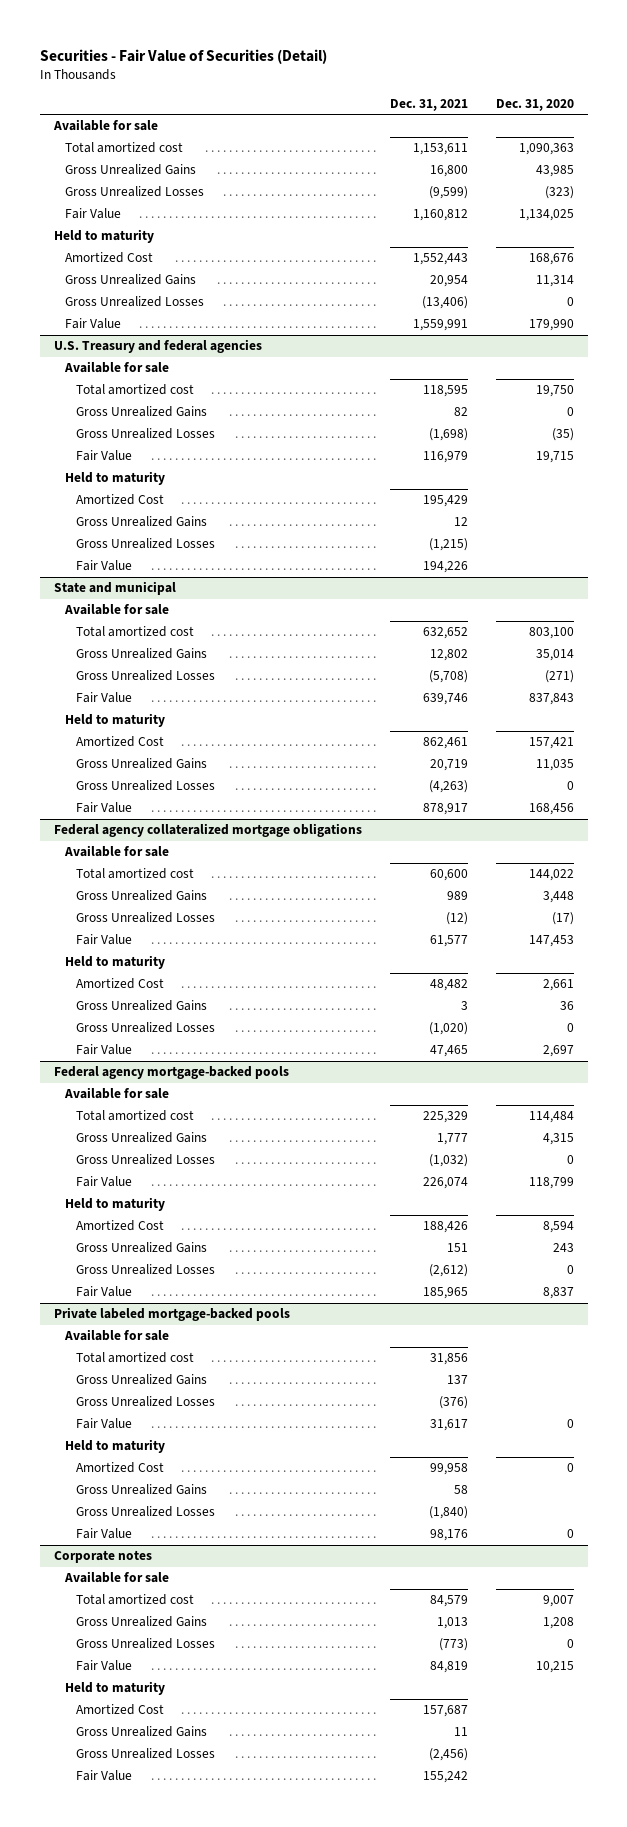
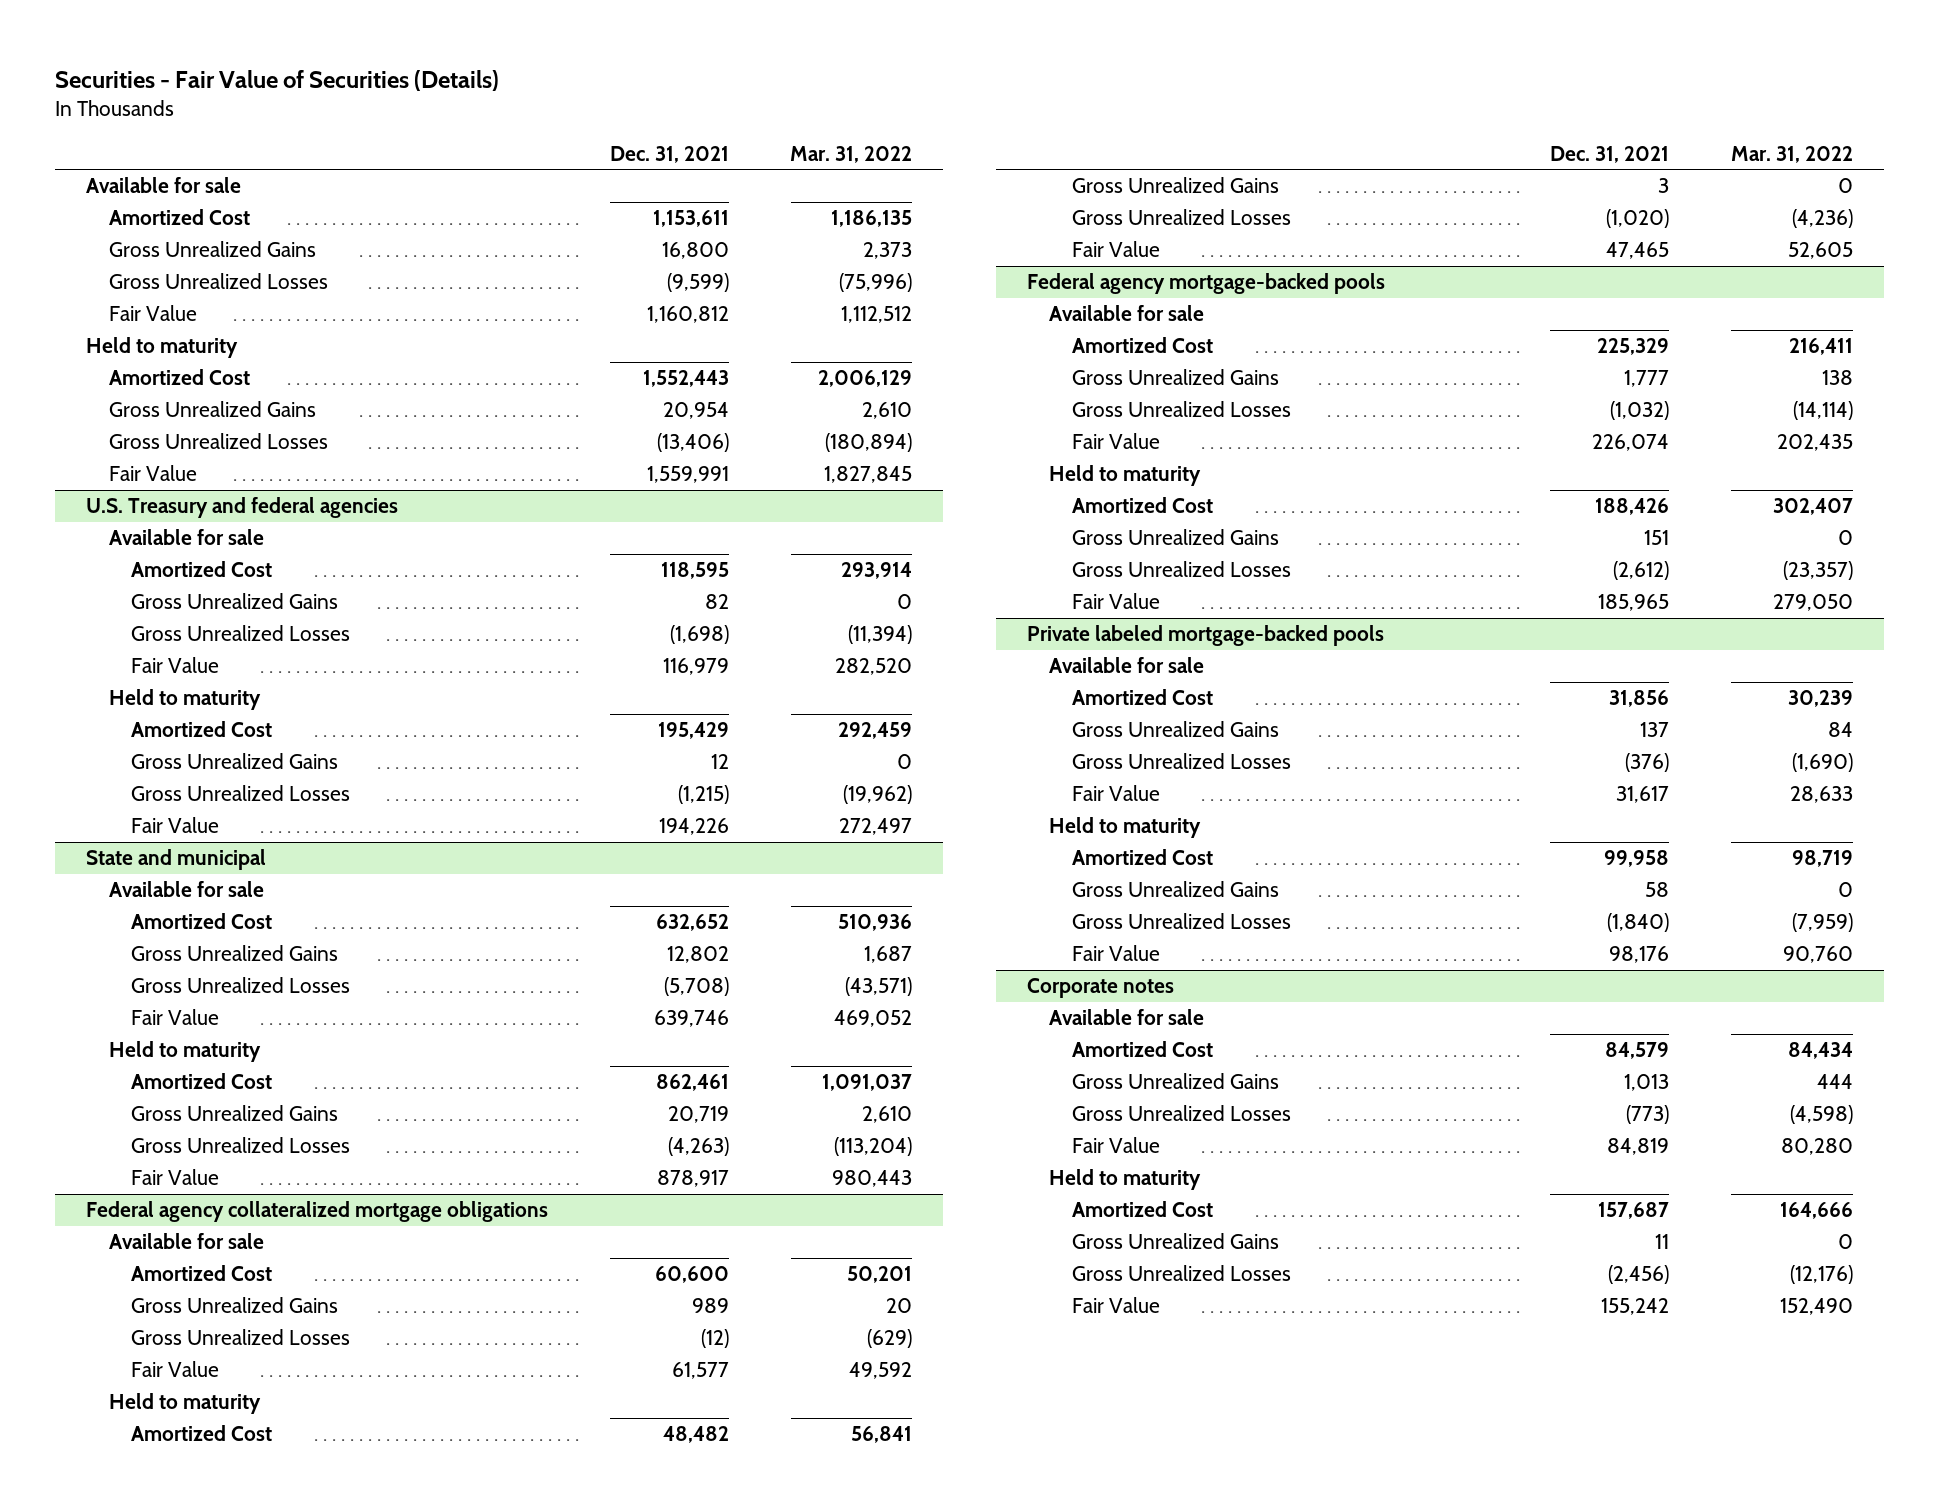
[39,48,327,64] Securities - Fair Value of Securities (Detail) -> [55,69,500,91] Securities - Fair Value of Securities (Details)
[495,98,574,111] Dec. 31, 2020 -> none
none -> [790,145,913,163] Mar. 31, 2022
[64,142,183,154] Total amortized cost -> [108,209,250,226] Amortized Cost
[75,384,194,396] Total amortized cost -> [131,561,273,578] Amortized Cost
[75,626,194,638] Total amortized cost -> [131,913,273,930] Amortized Cost
[75,868,194,880] Total amortized cost -> [131,1265,273,1282] Amortized Cost
[75,1110,194,1122] Total amortized cost -> [1071,337,1213,354] Amortized Cost
[75,1352,194,1364] Total amortized cost -> [1071,689,1213,706] Amortized Cost
[75,1594,194,1606] Total amortized cost -> [1071,1041,1213,1058] Amortized Cost

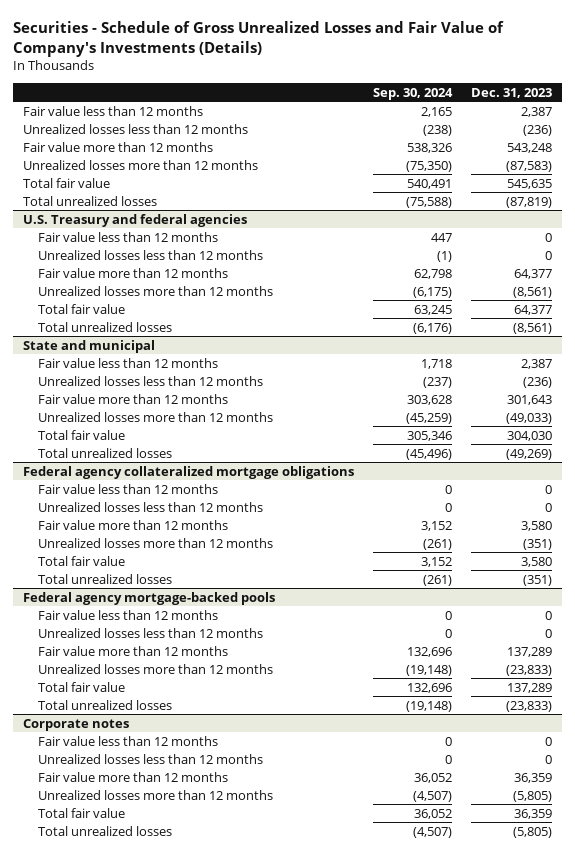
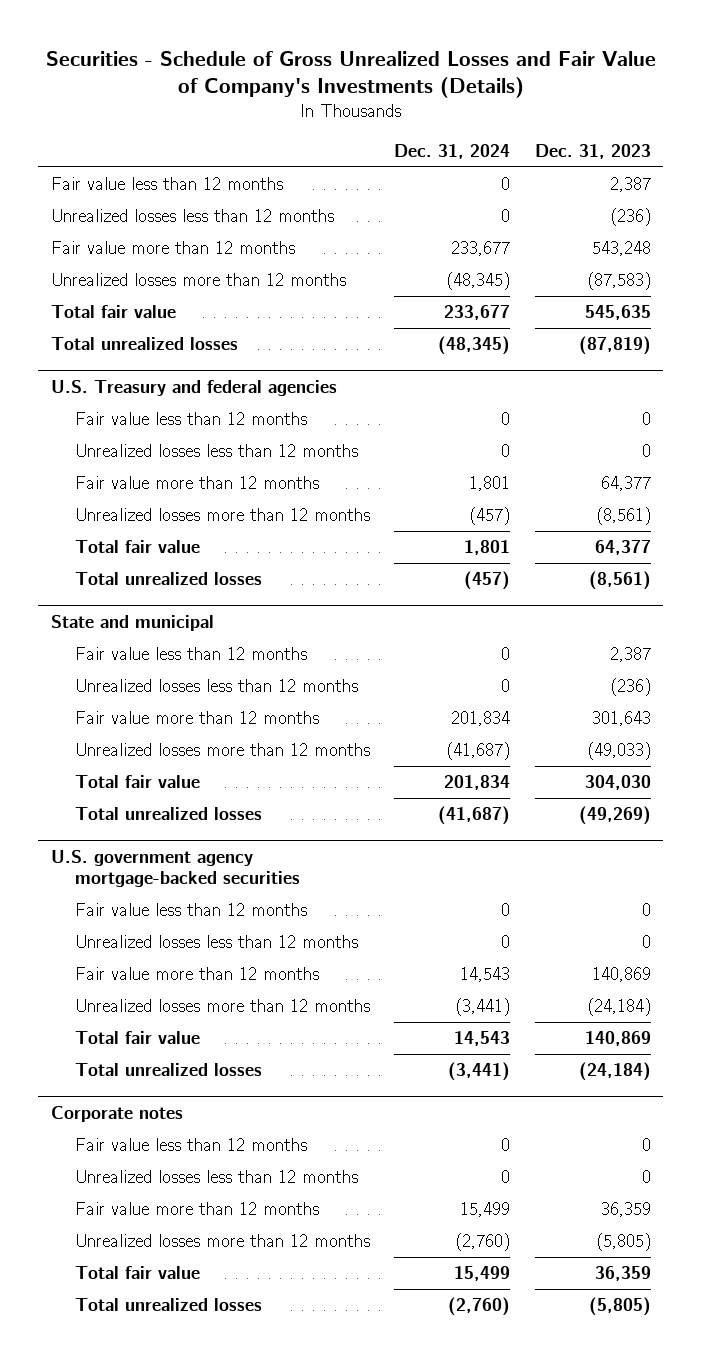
[372,87,453,100] Sep. 30, 2024 -> none
none -> [394,143,511,159] Dec. 31, 2024
[22,465,354,479] Federal agency collateralized mortgage obligations -> none
[38,483,219,494] Fair value less than 12 months -> none
[38,501,264,512] Unrealized losses less than 12 months -> none
[38,519,229,530] Fair value more than 12 months -> none
[38,537,274,548] Unrealized losses more than 12 months -> none
[38,555,126,566] Total fair value -> none
[38,573,173,584] Total unrealized losses -> none
[22,591,275,605] Federal agency mortgage-backed pools -> [50,849,300,887] U.S. government agency mortgage-backed securities
[506,646,552,657] 137,289 -> [591,967,651,983] 140,869
[505,664,552,676] (23,833) -> [586,998,651,1017] (24,184)
[506,682,552,693] 137,289 -> [584,1031,651,1047] 140,869
[505,700,552,712] (23,833) -> [578,1062,651,1082] (24,184)

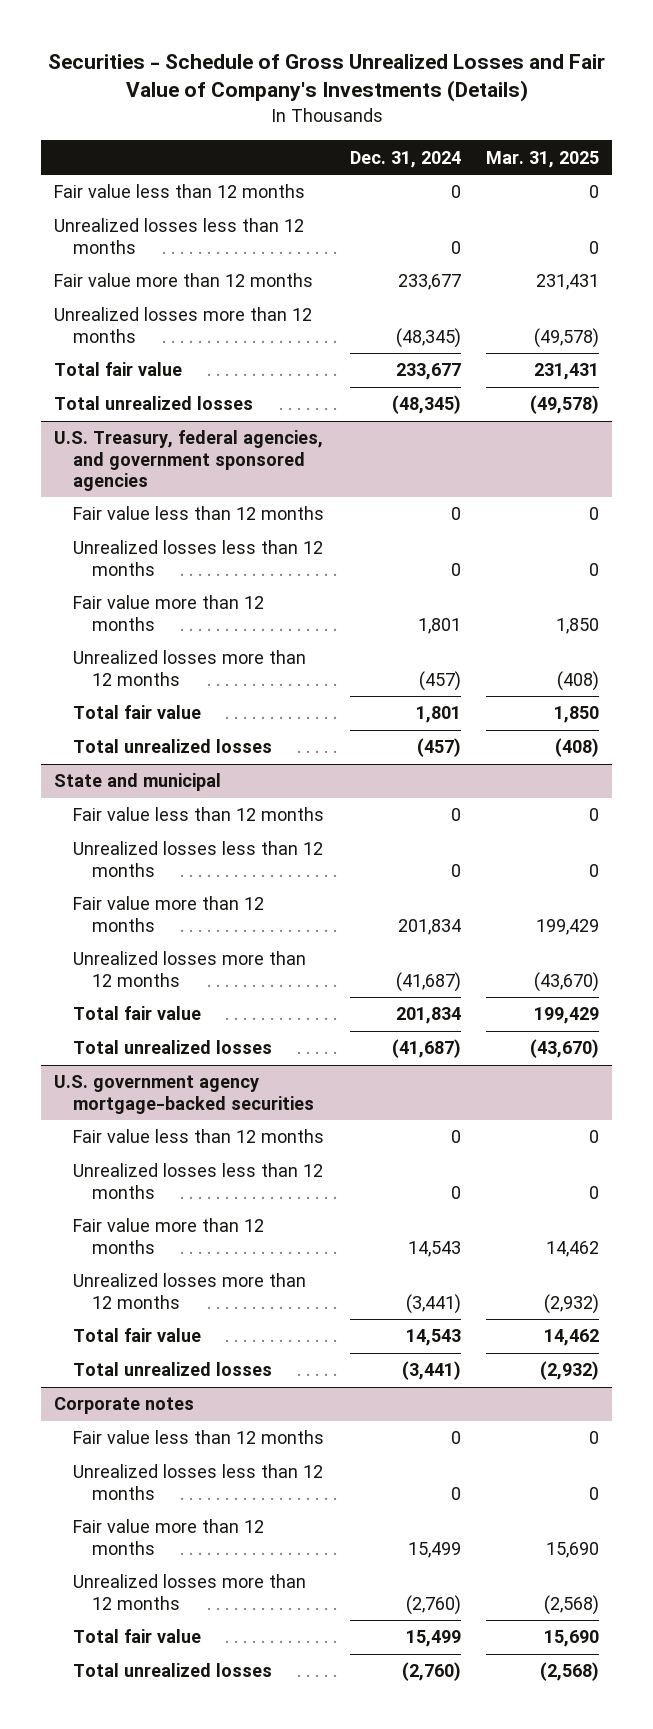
[534,143,651,159] Dec. 31, 2023 -> none
none -> [486,150,600,168] Mar. 31, 2025
[50,379,337,396] U.S. Treasury and federal agencies -> [53,430,323,491] U.S. Treasury, federal agencies, and government sponsored agencies

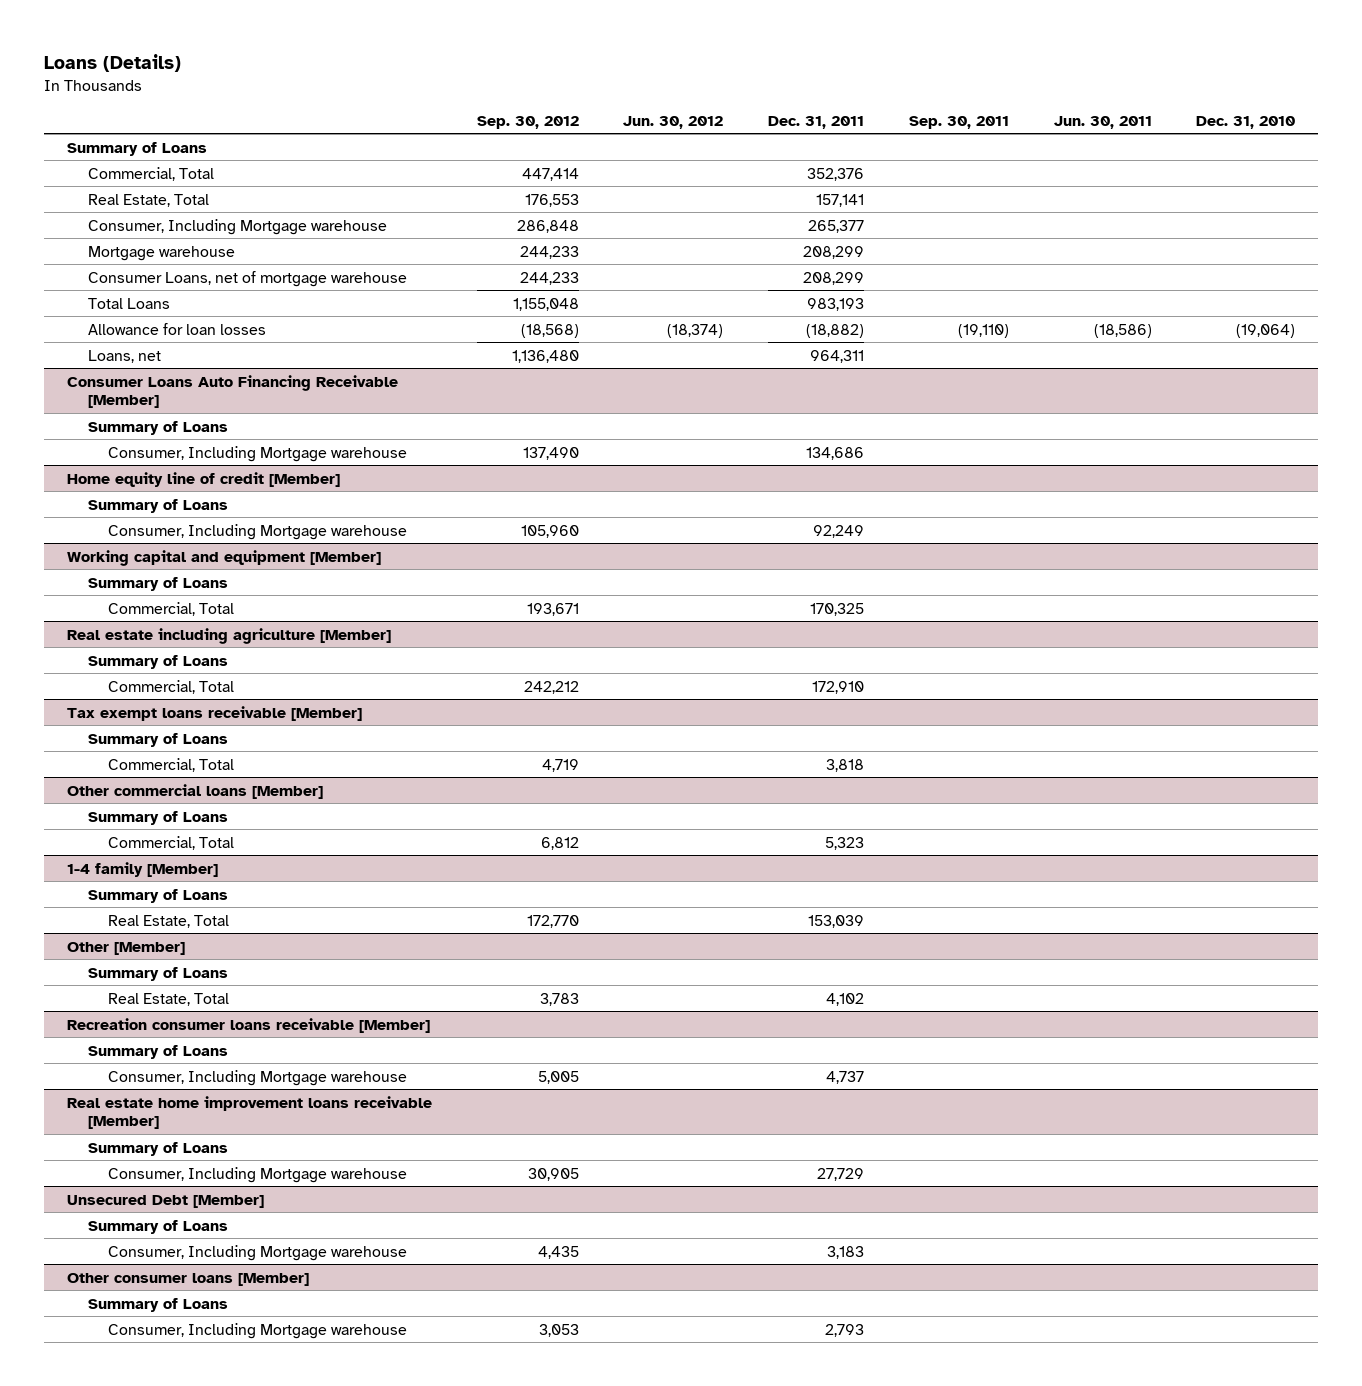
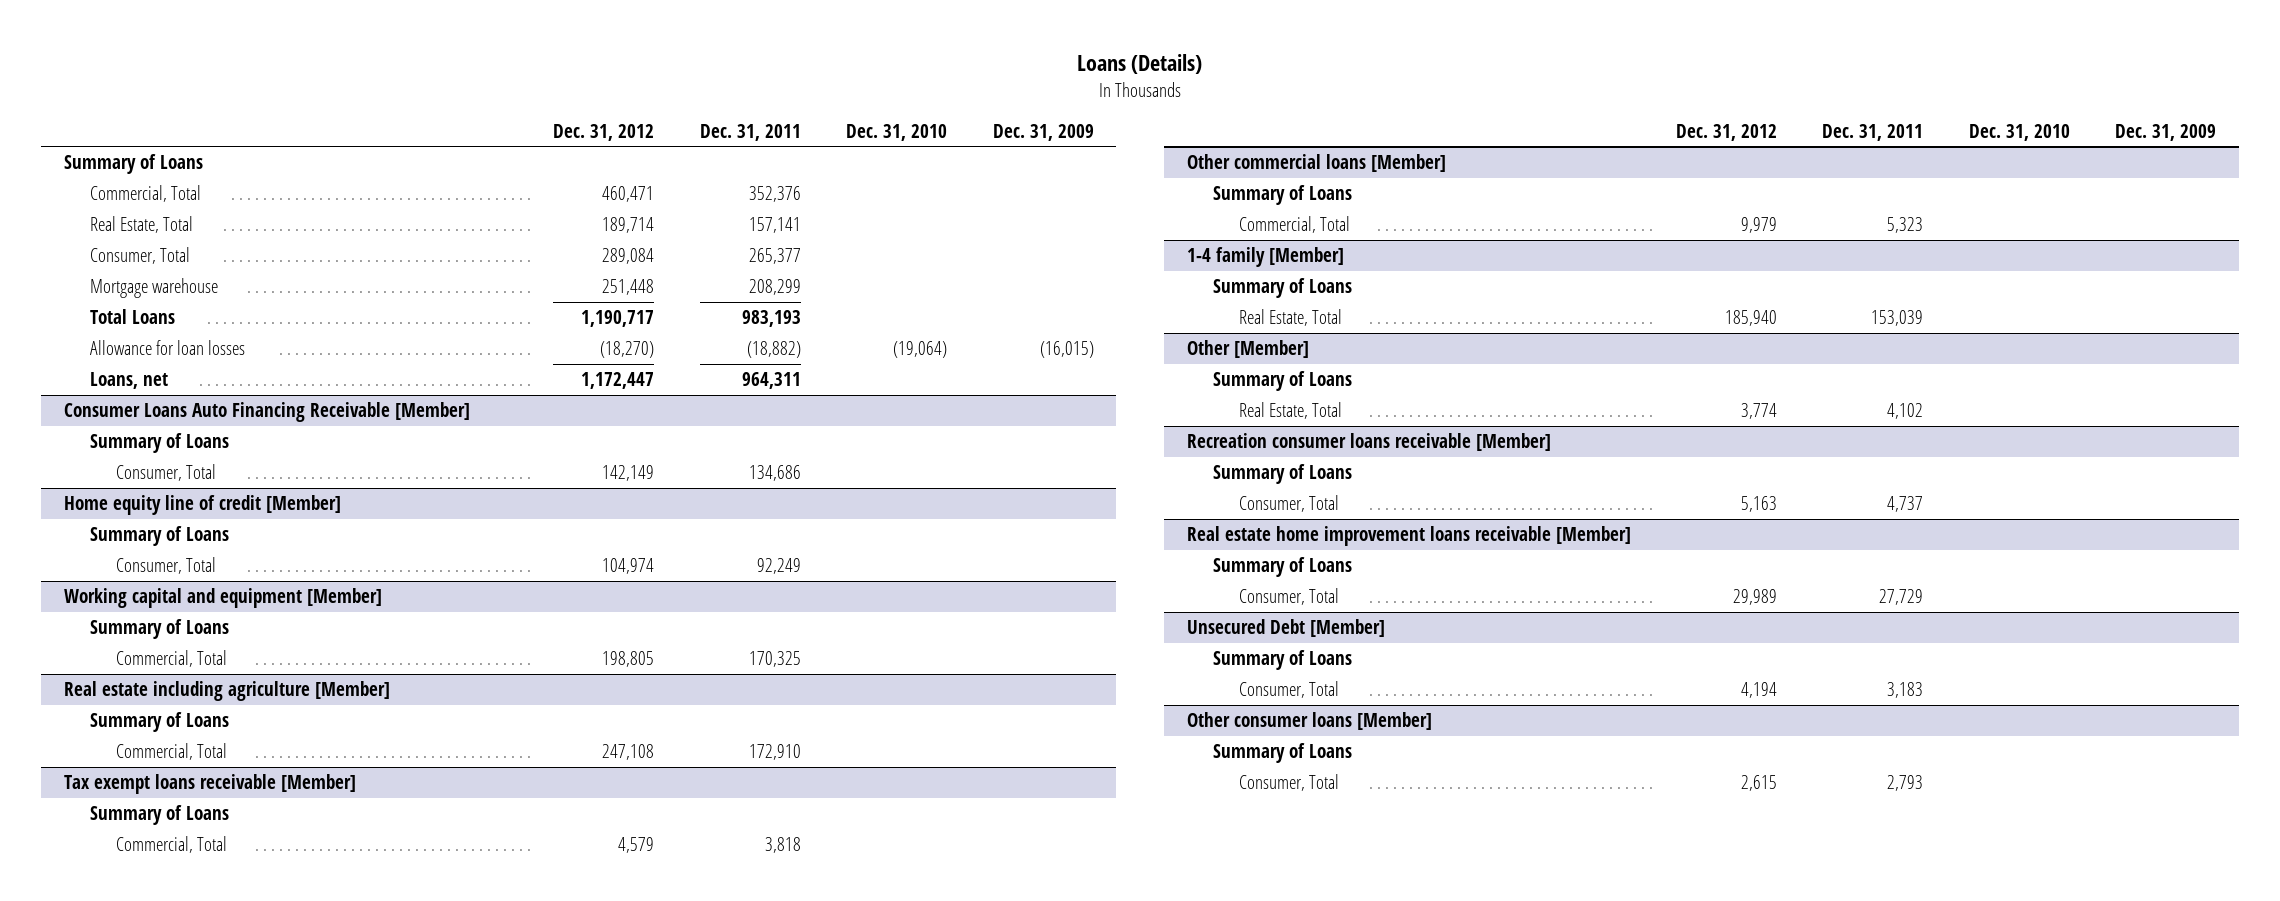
[476,115,579,129] Sep. 30, 2012 -> none
[623,115,724,129] Jun. 30, 2012 -> none
[908,115,1009,129] Sep. 30, 2011 -> none
[1053,115,1152,129] Jun. 30, 2011 -> none
none -> [553,123,655,141] Dec. 31, 2012
none -> [992,123,1094,141] Dec. 31, 2009
[87,218,387,235] Consumer, Including Mortgage warehouse -> [89,247,190,265] Consumer, Total
[87,270,407,287] Consumer Loans, net of mortgage warehouse -> none
[108,445,408,462] Consumer, Including Mortgage warehouse -> [115,464,216,482] Consumer, Total
[108,523,408,540] Consumer, Including Mortgage warehouse -> [115,557,216,575] Consumer, Total
[108,1069,408,1086] Consumer, Including Mortgage warehouse -> [1238,495,1339,513] Consumer, Total
[108,1166,408,1183] Consumer, Including Mortgage warehouse -> [1238,588,1339,606] Consumer, Total
[108,1244,408,1261] Consumer, Including Mortgage warehouse -> [1238,681,1339,699] Consumer, Total
[108,1322,408,1339] Consumer, Including Mortgage warehouse -> [1238,774,1339,792] Consumer, Total

